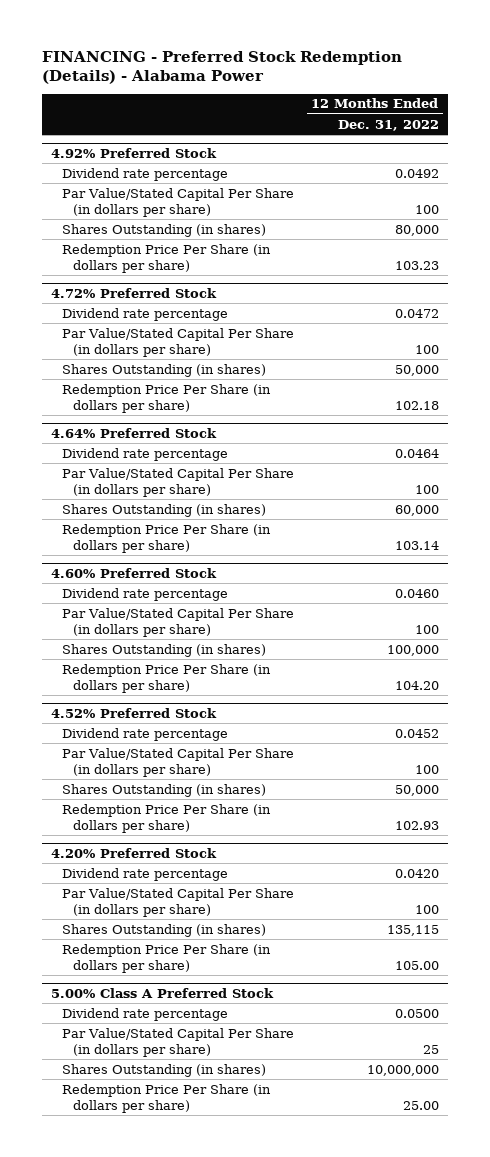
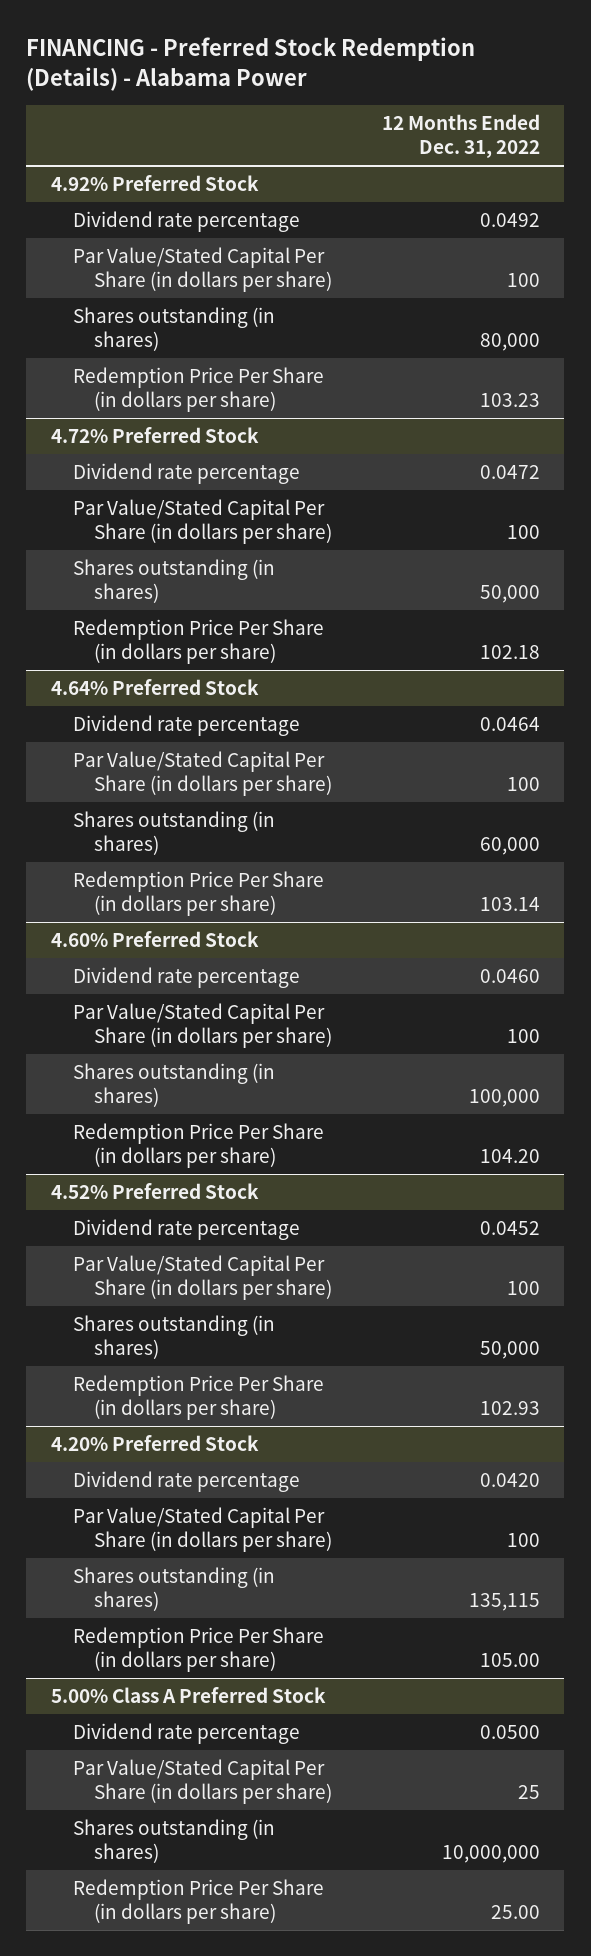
[62,223,267,237] Shares Outstanding (in shares) -> [72,307,275,352] Shares outstanding (in shares)
[62,363,267,377] Shares Outstanding (in shares) -> [72,559,275,604] Shares outstanding (in shares)
[62,503,267,517] Shares Outstanding (in shares) -> [72,811,275,856] Shares outstanding (in shares)
[62,643,267,657] Shares Outstanding (in shares) -> [72,1063,275,1108] Shares outstanding (in shares)
[62,783,267,797] Shares Outstanding (in shares) -> [72,1315,275,1360] Shares outstanding (in shares)
[62,923,267,937] Shares Outstanding (in shares) -> [72,1567,275,1612] Shares outstanding (in shares)
[62,1063,267,1077] Shares Outstanding (in shares) -> [72,1819,275,1864] Shares outstanding (in shares)

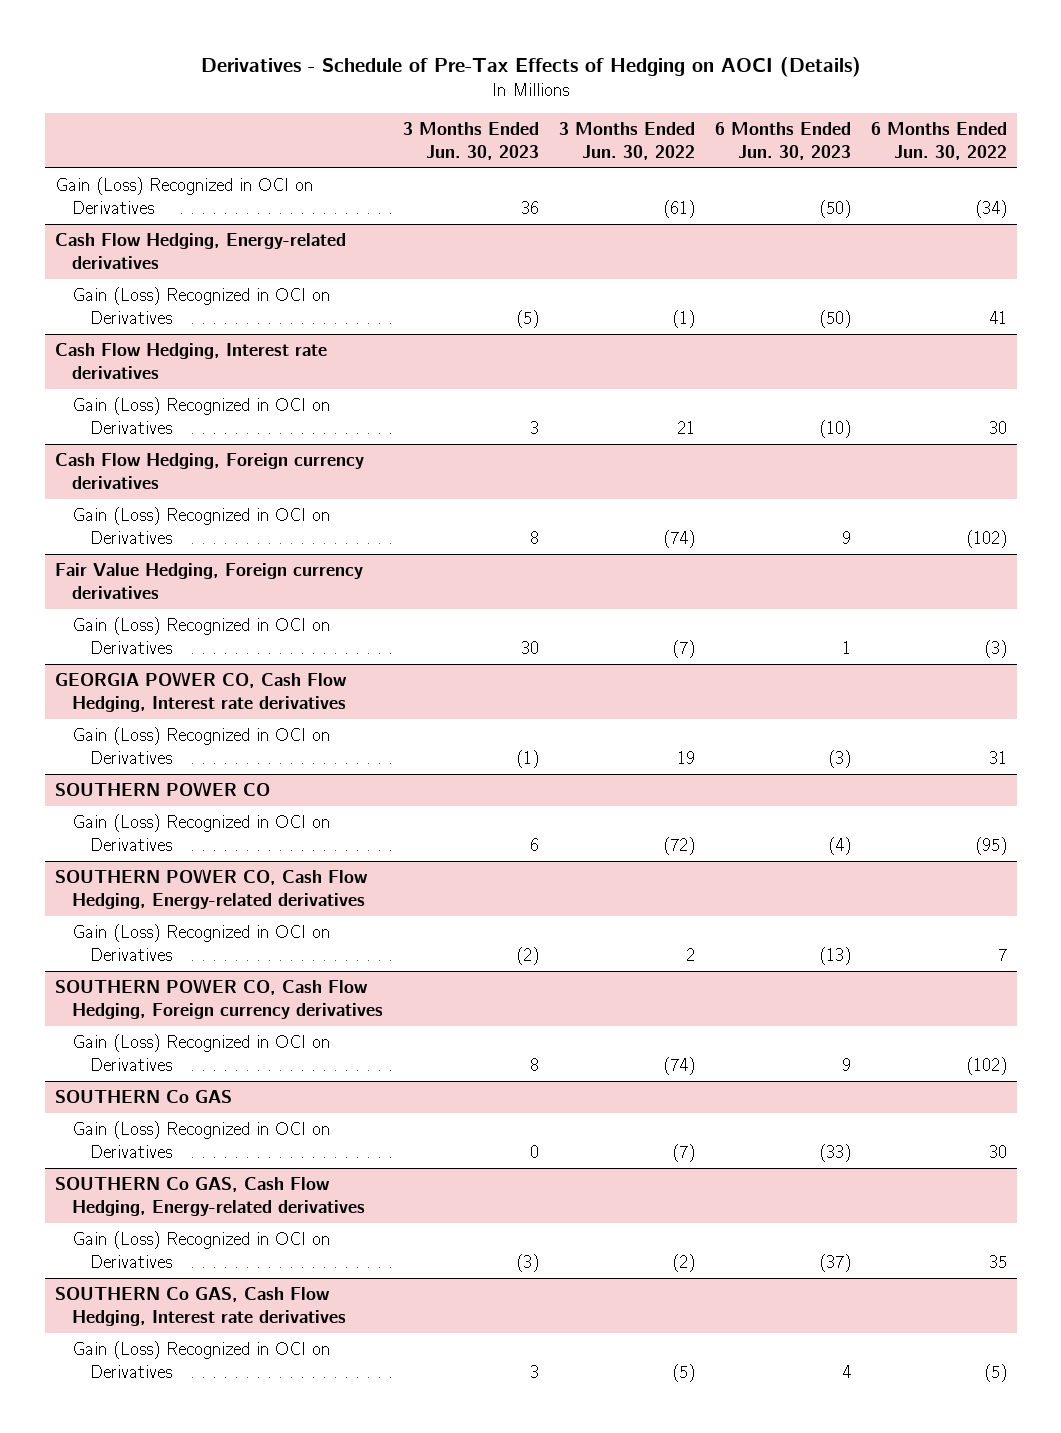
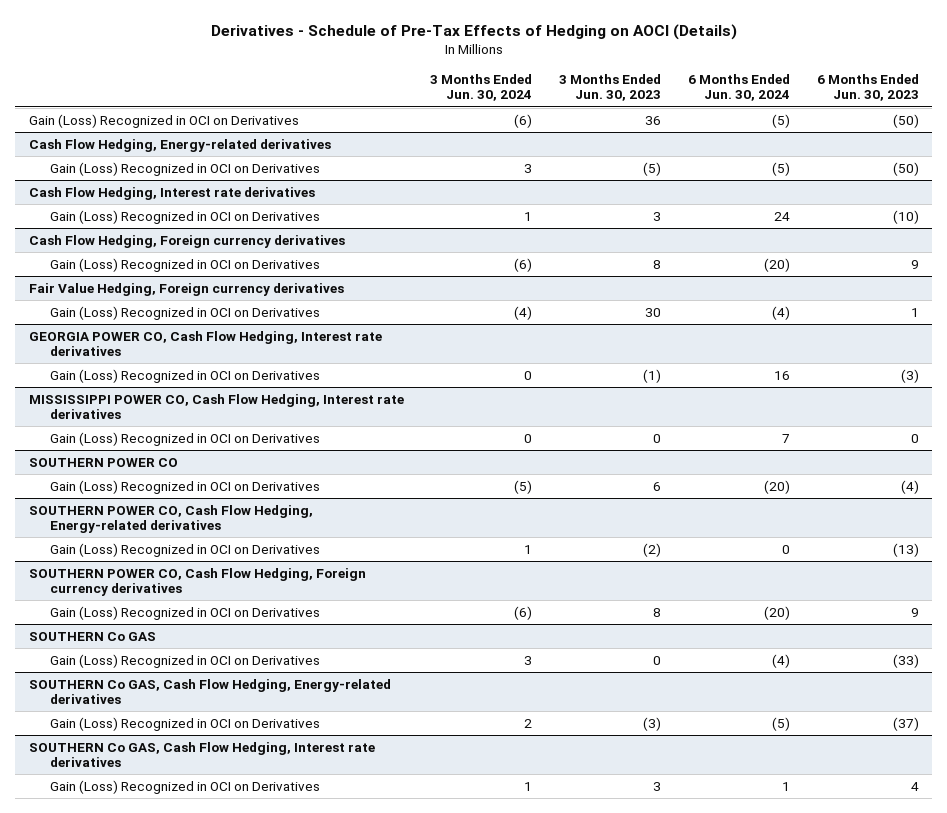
[559,122,696,160] 3 Months Ended Jun. 30, 2022 -> none
[870,122,1007,160] 6 Months Ended Jun. 30, 2022 -> none
none -> [430,73,533,102] 3 Months Ended Jun. 30, 2024
none -> [687,73,790,102] 6 Months Ended Jun. 30, 2024
none -> [28,393,404,420] MISSISSIPPI POWER CO, Cash Flow Hedging, Interest rate derivatives
none -> [49,431,320,446] Gain (Loss) Recognized in OCI on Derivatives

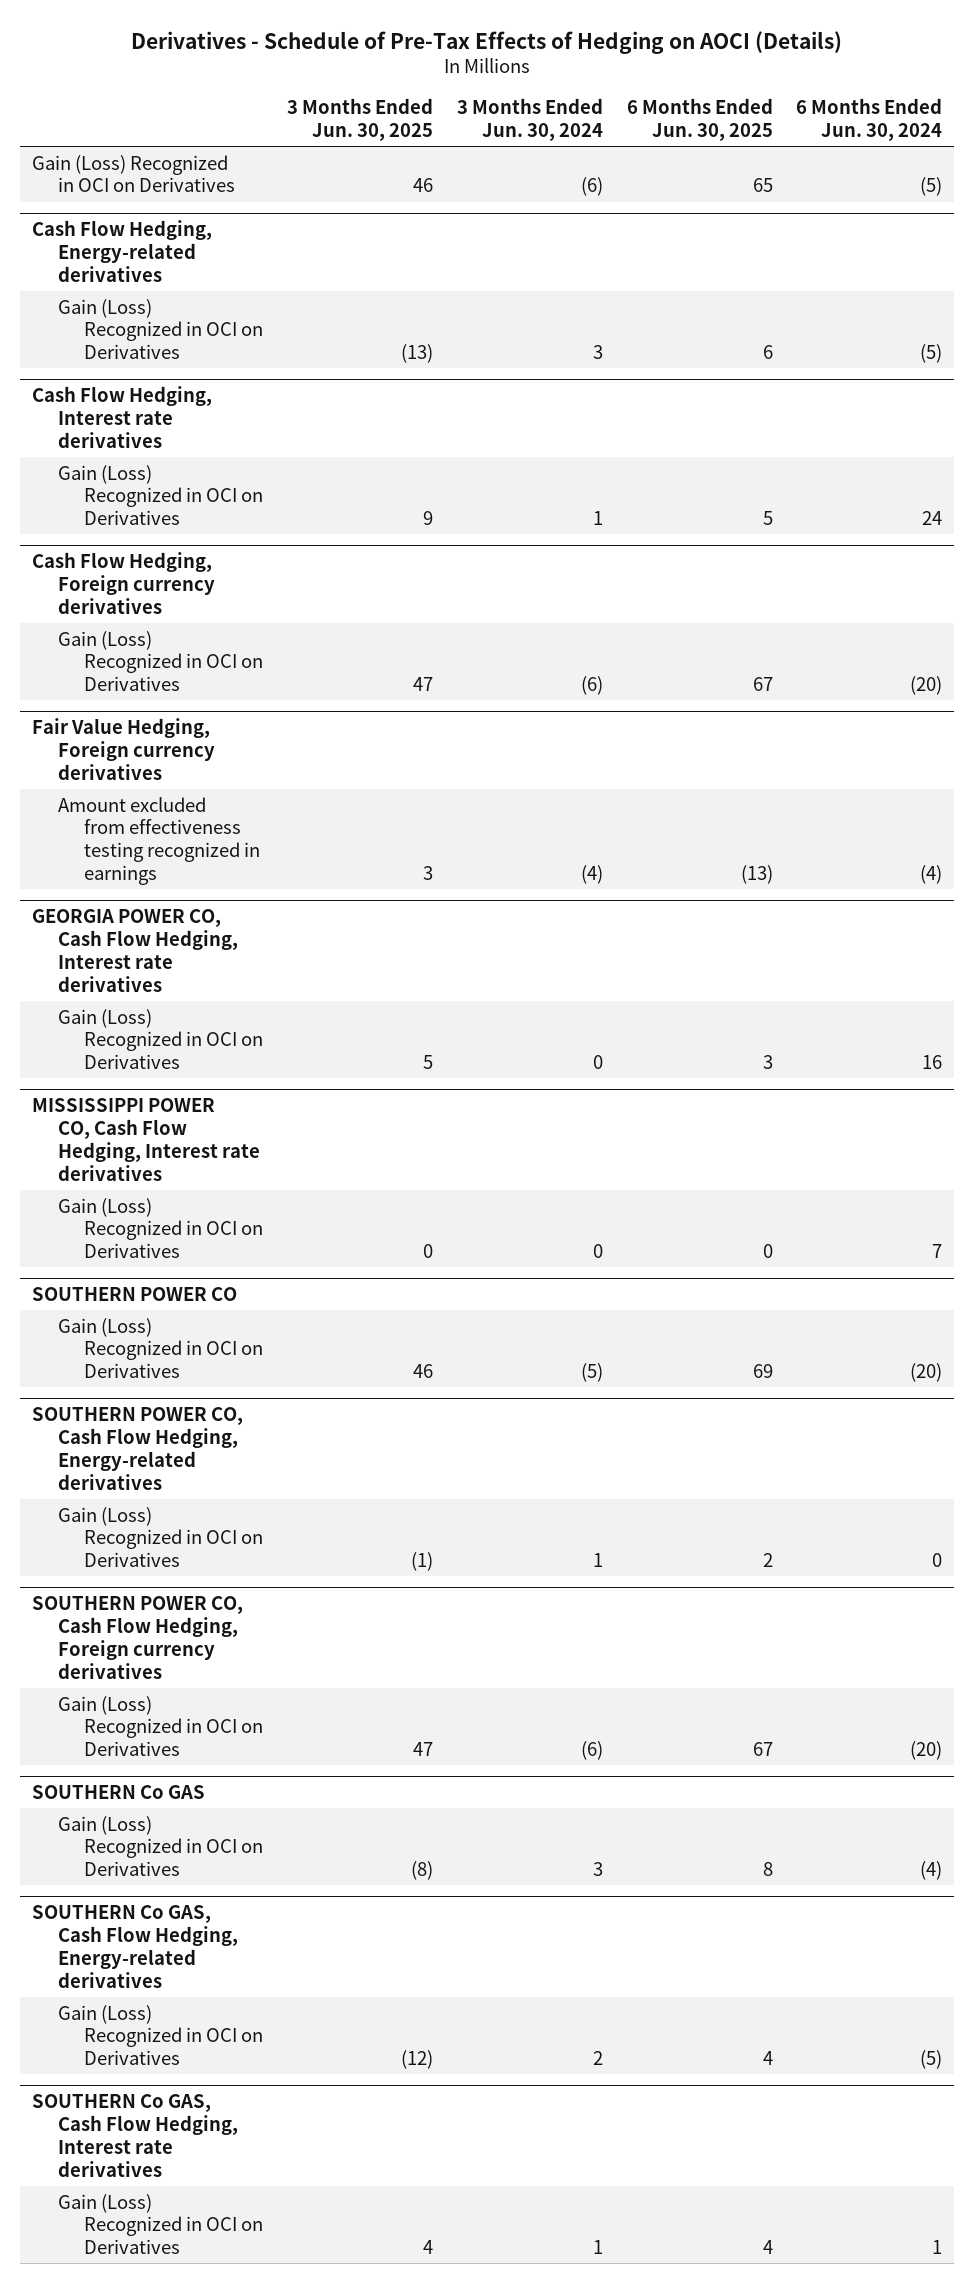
[559,73,662,102] 3 Months Ended Jun. 30, 2023 -> none
[816,73,919,102] 6 Months Ended Jun. 30, 2023 -> none
none -> [287,98,434,142] 3 Months Ended Jun. 30, 2025
none -> [626,98,773,142] 6 Months Ended Jun. 30, 2025
[49,305,320,320] Gain (Loss) Recognized in OCI on Derivatives -> none
none -> [58,796,261,886] Amount excluded from effectiveness testing recognized in earnings

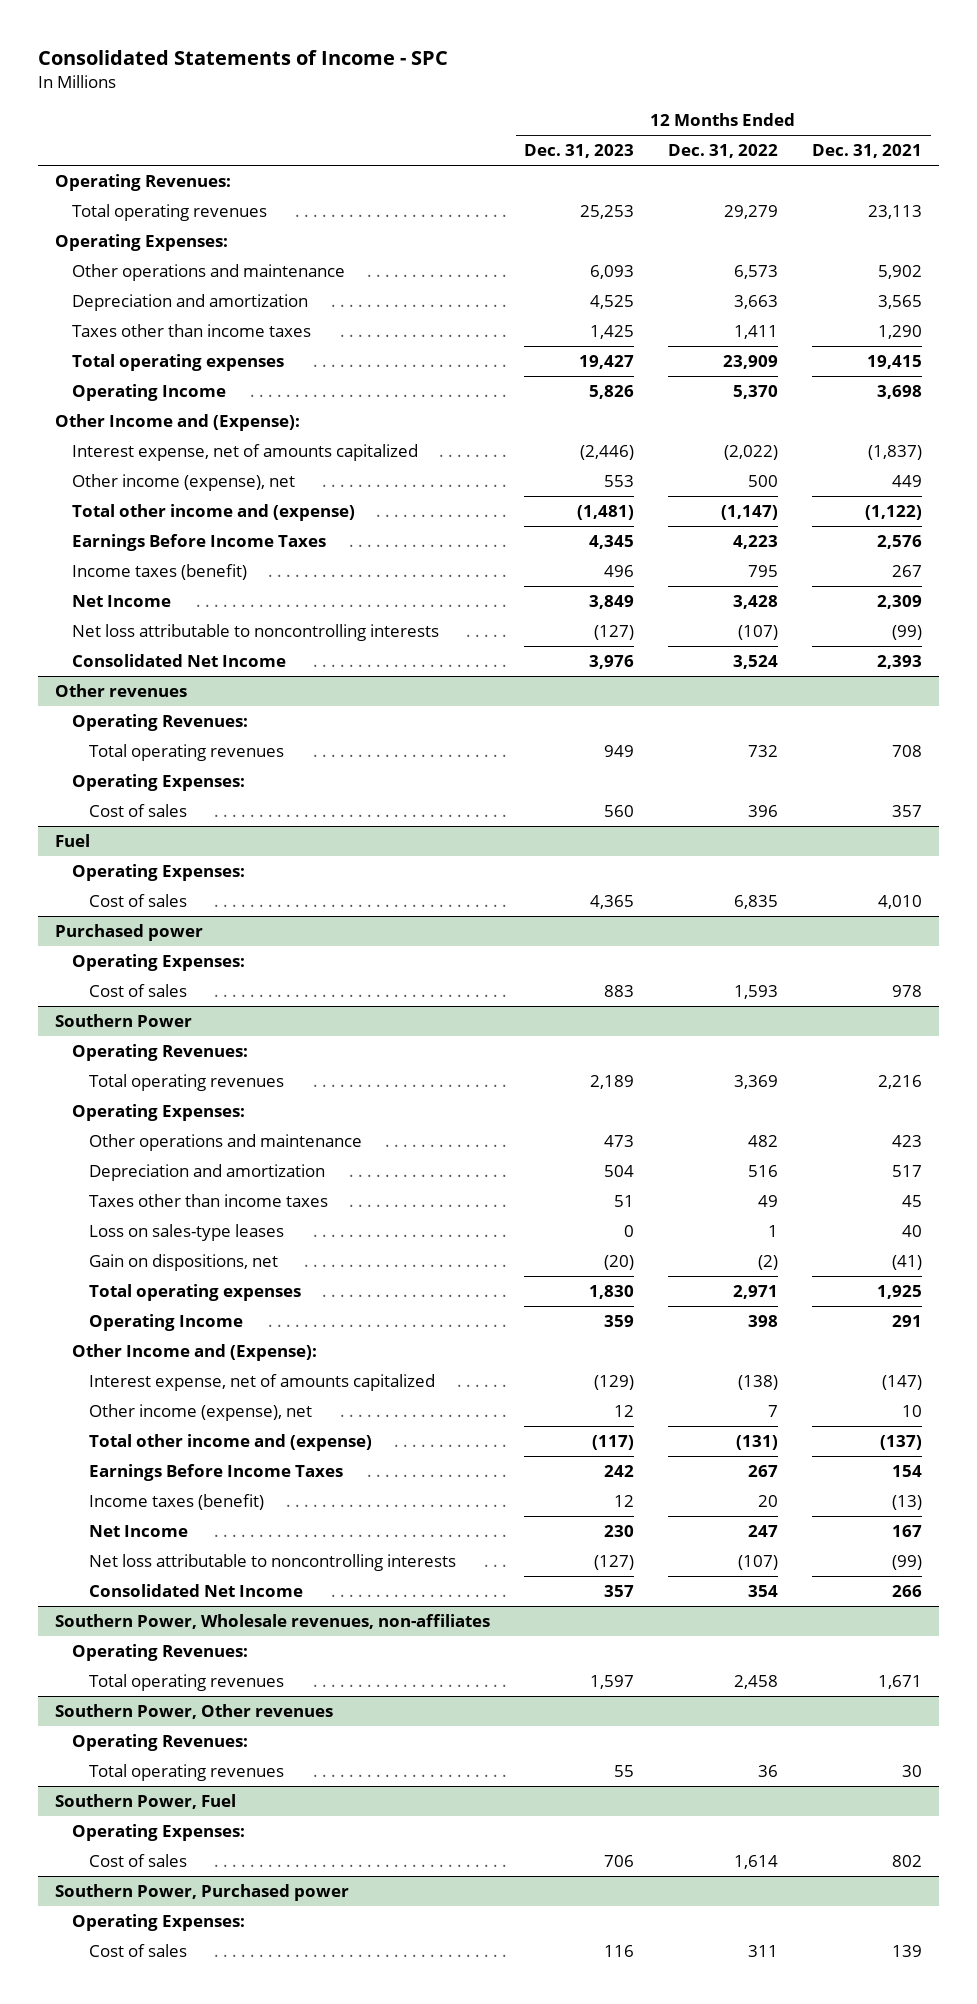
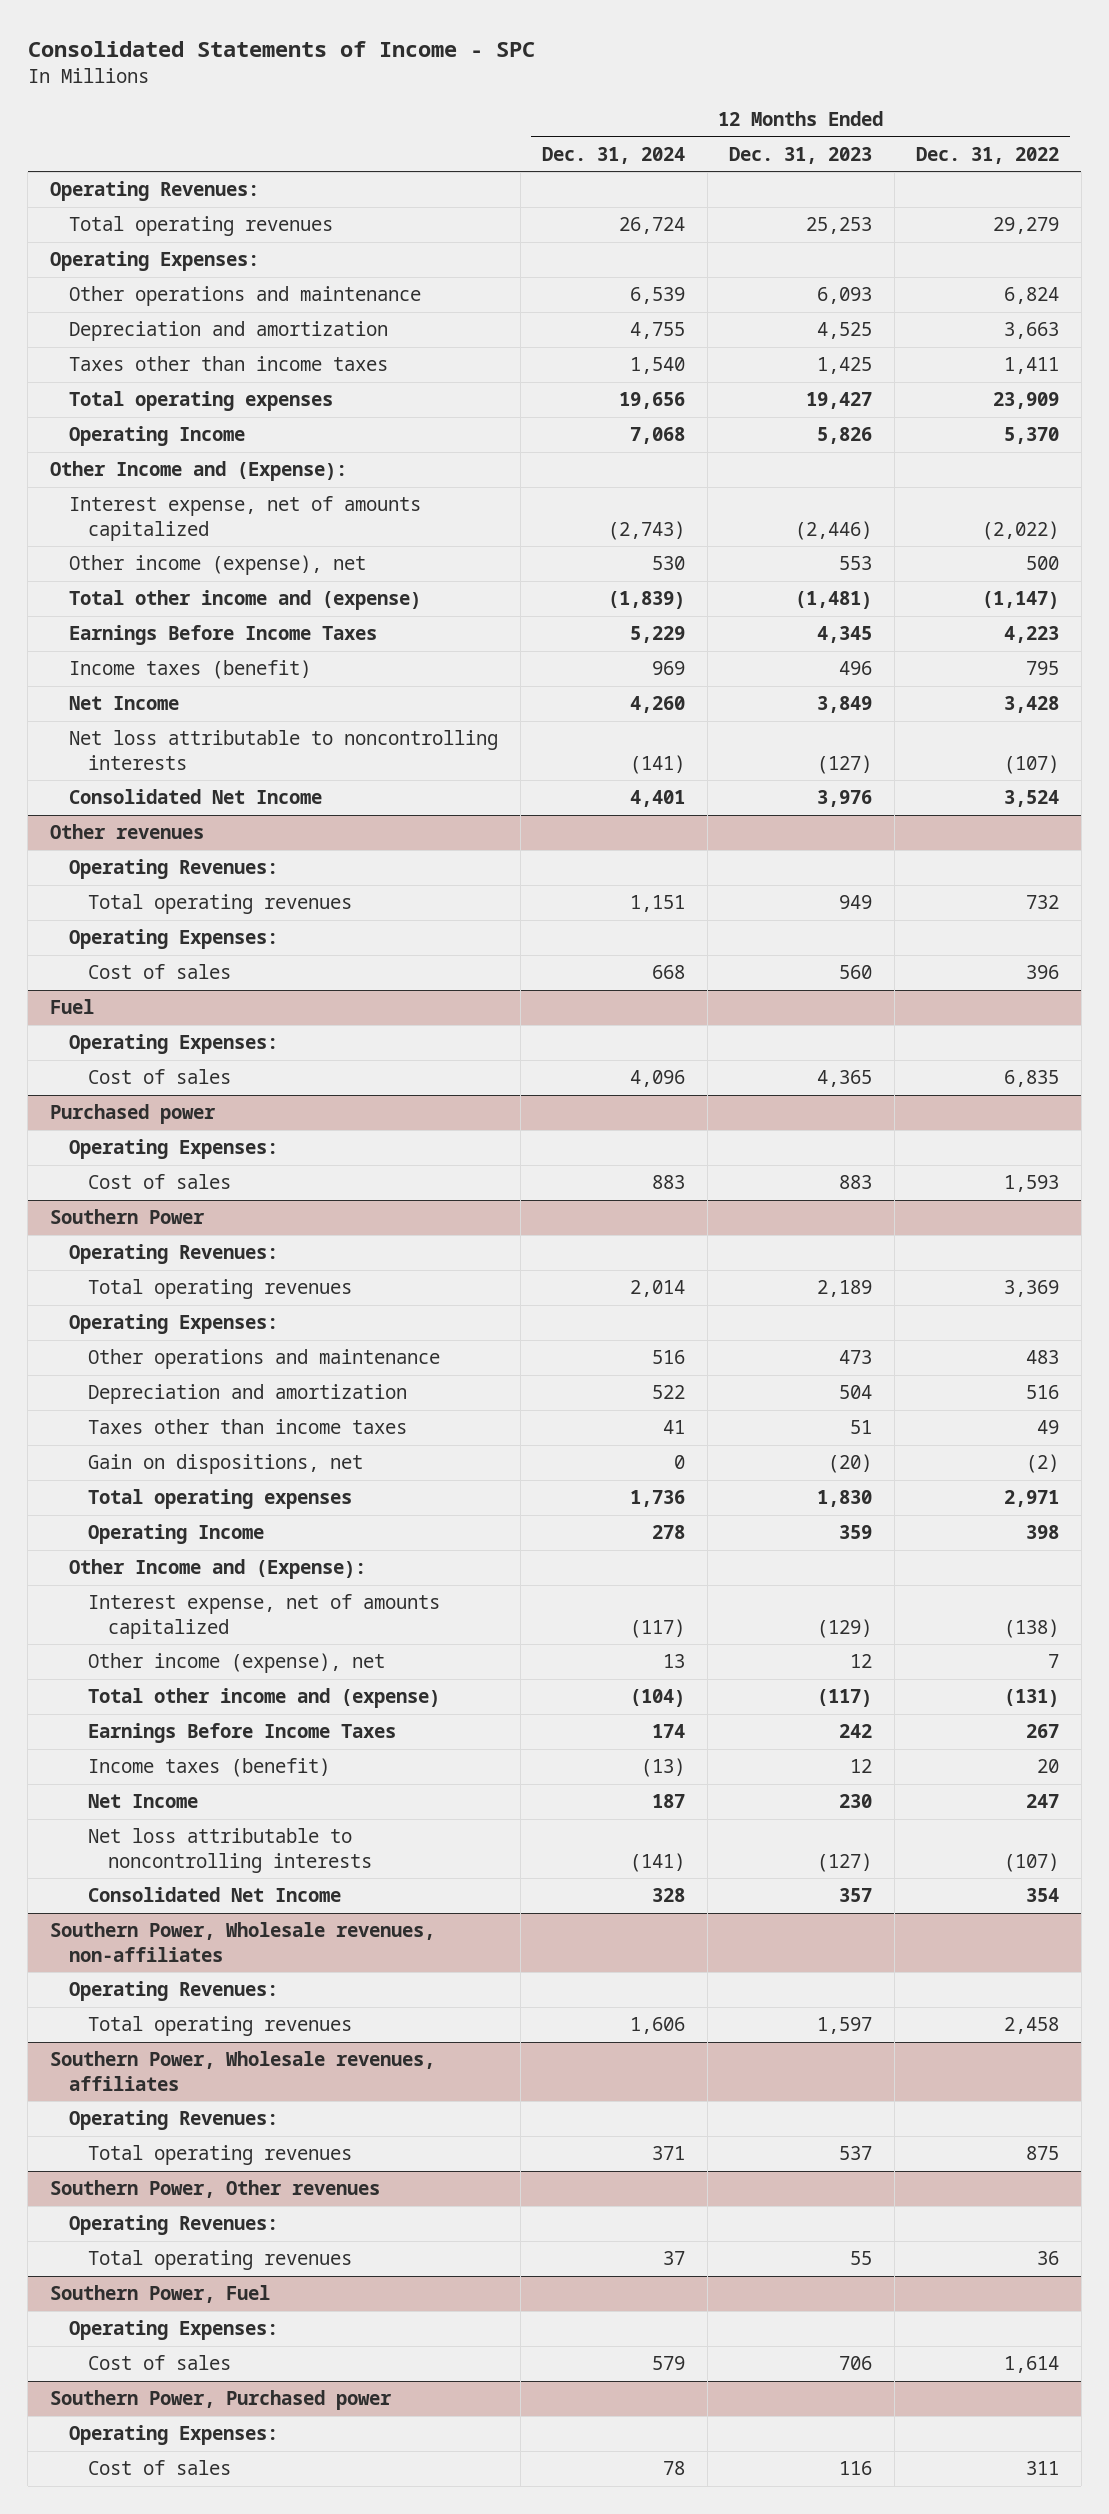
[812,144,923,159] Dec. 31, 2021 -> none
none -> [542,147,686,165] Dec. 31, 2024
[734,265,779,280] 6,573 -> [1004,287,1060,305] 6,824
[748,1135,779,1148] 482 -> [1026,1350,1060,1365] 483
[88,1224,284,1242] Loss on sales-type leases -> none
none -> [49,2051,435,2091] Southern Power, Wholesale revenues, affiliates
none -> [69,2110,279,2131] Operating Revenues:
none -> [88,2145,353,2166] Total operating revenues

